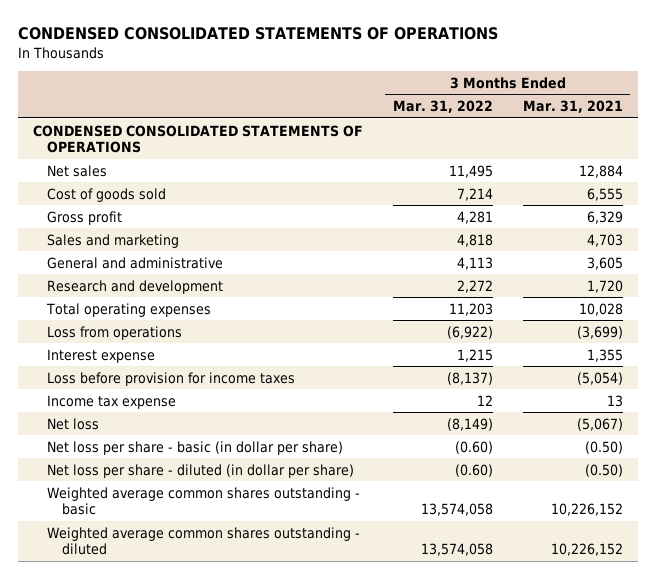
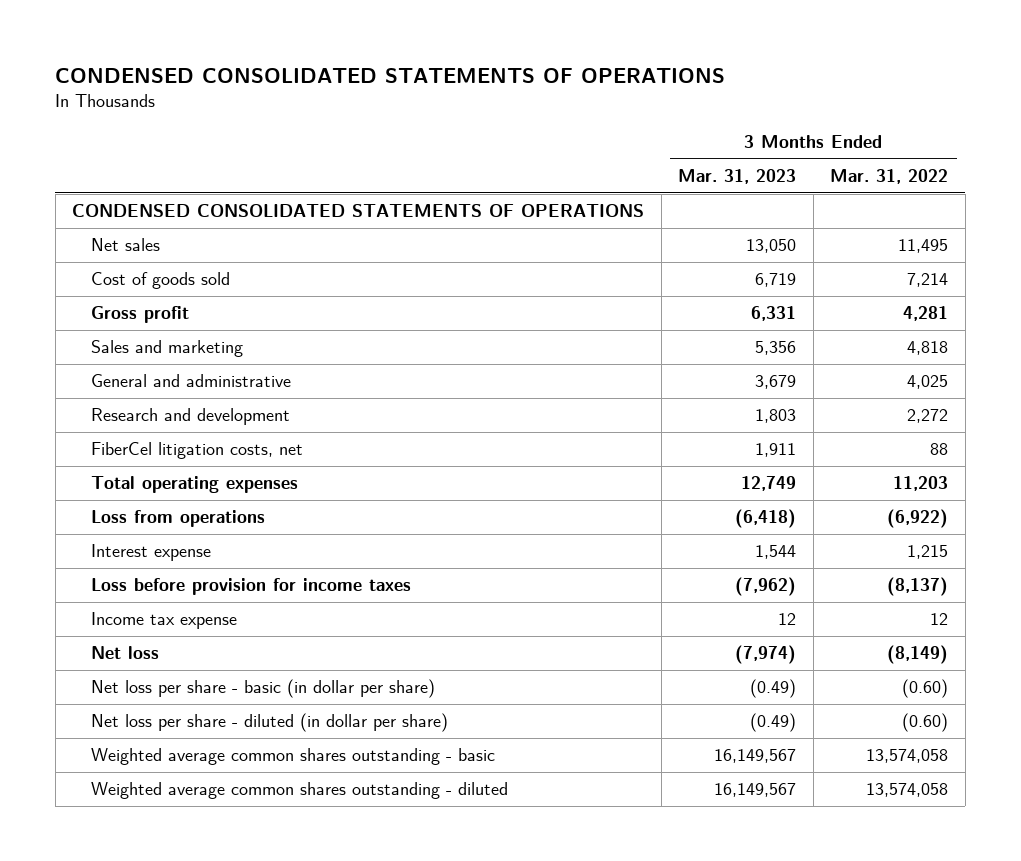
[522,100,623,114] Mar. 31, 2021 -> none
none -> [678,169,797,185] Mar. 31, 2023
[456,256,493,270] 4,113 -> [907,375,949,390] 4,025
none -> [91,442,304,460] FiberCel litigation costs, net

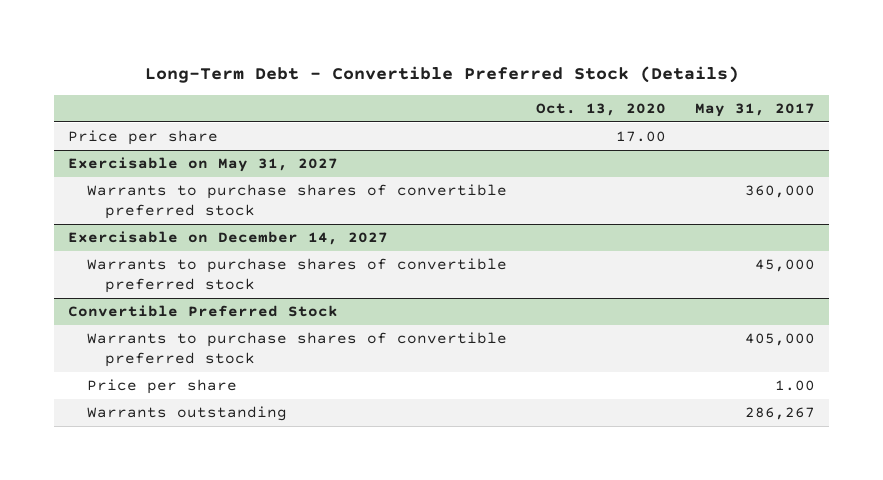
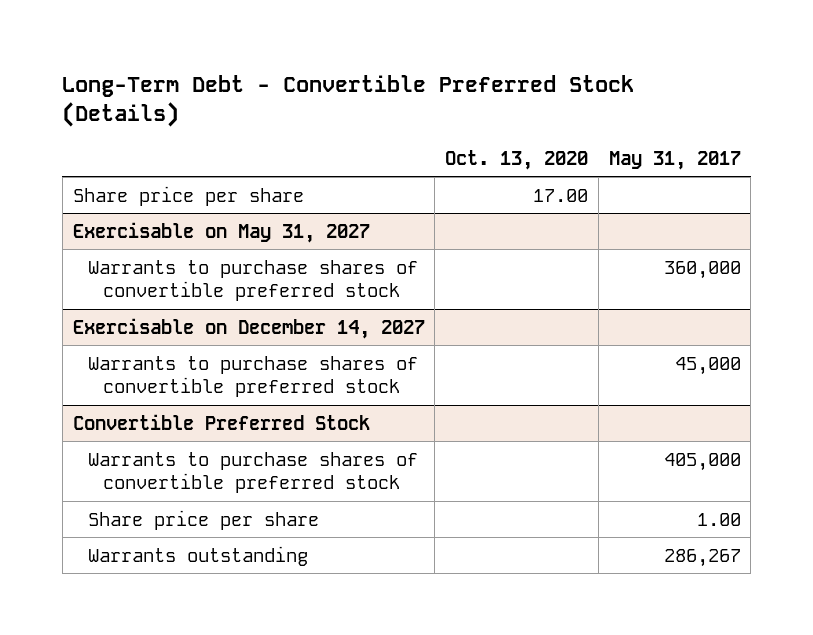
[68,130,219,146] Price per share -> [72,185,304,206] Share price per share
[86,379,237,395] Price per share -> [87,509,319,530] Share price per share

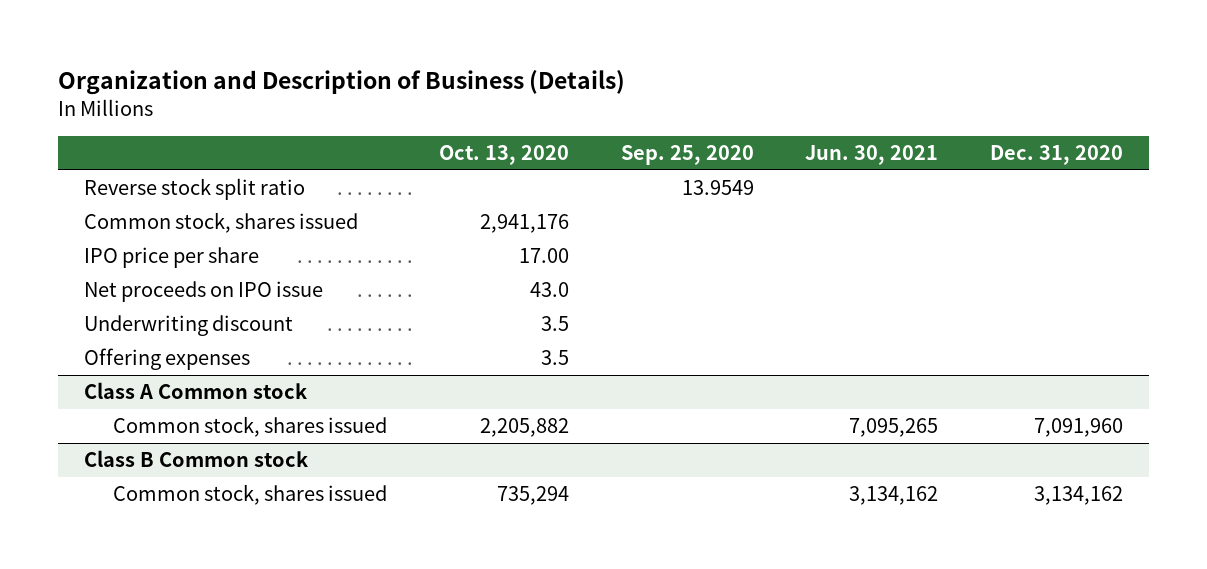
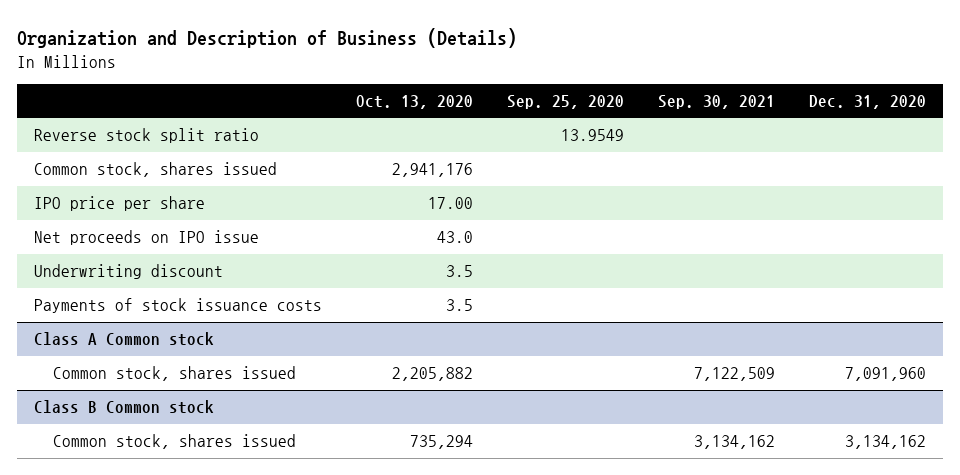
[805,145,939,166] Jun. 30, 2021 -> none
none -> [658,94,776,109] Sep. 30, 2021
[84,348,251,371] Offering expenses -> [34,298,323,314] Payments of stock issuance costs

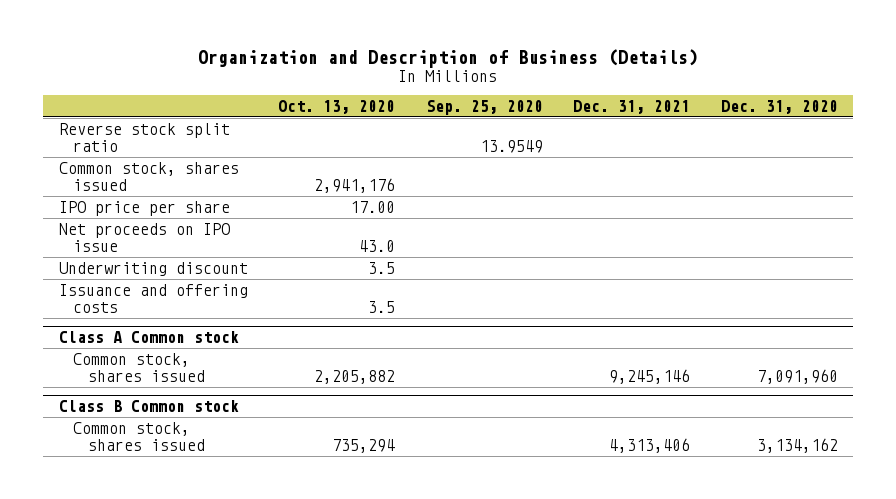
[658,94,776,109] Sep. 30, 2021 -> none
none -> [573,99,691,114] Dec. 31, 2021
[34,298,323,314] Payments of stock issuance costs -> [58,283,248,313] Issuance and offering costs

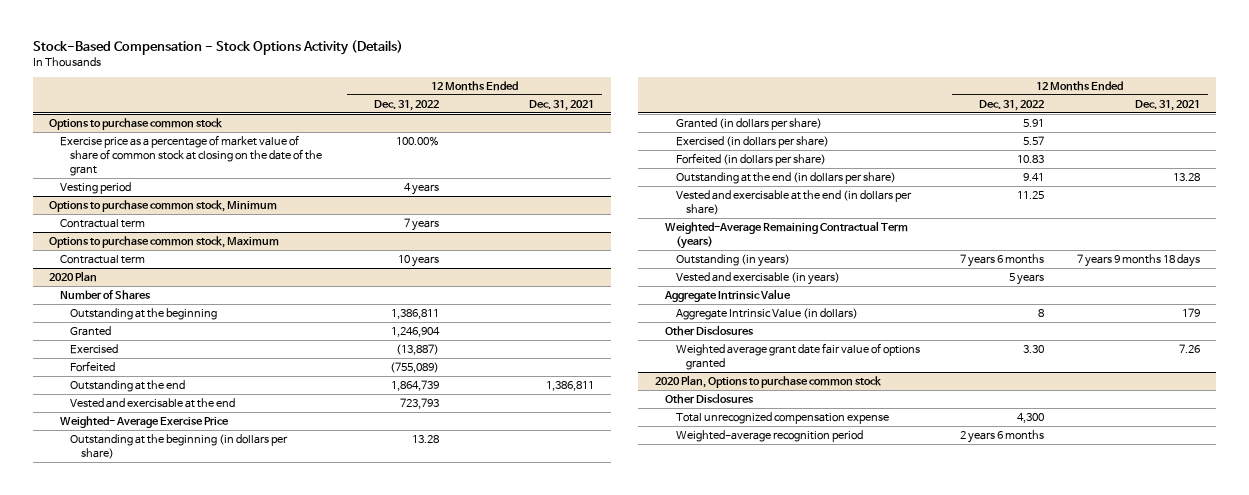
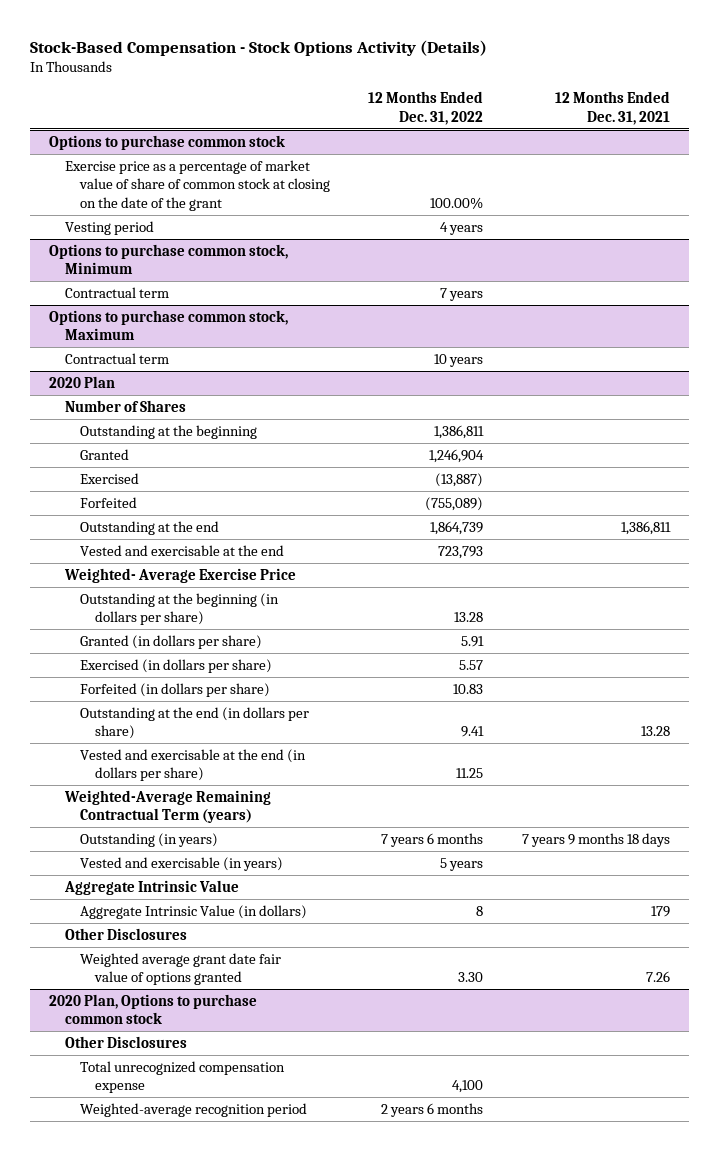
[1017,413,1045,424] 4,300 -> [452,1080,484,1094] 4,100

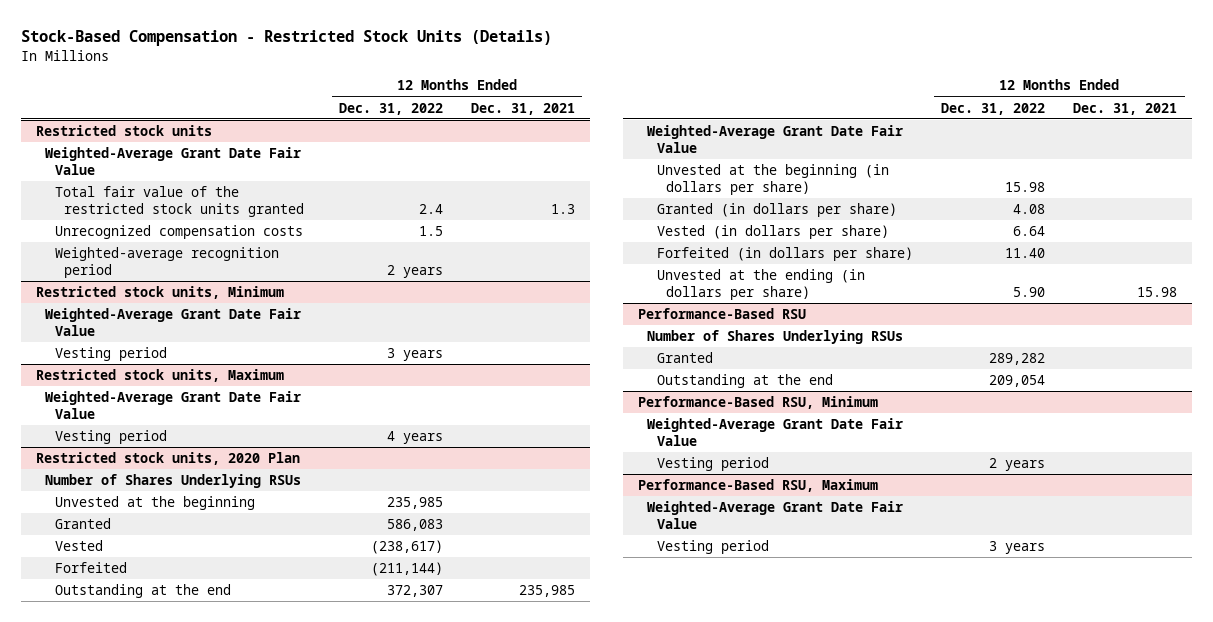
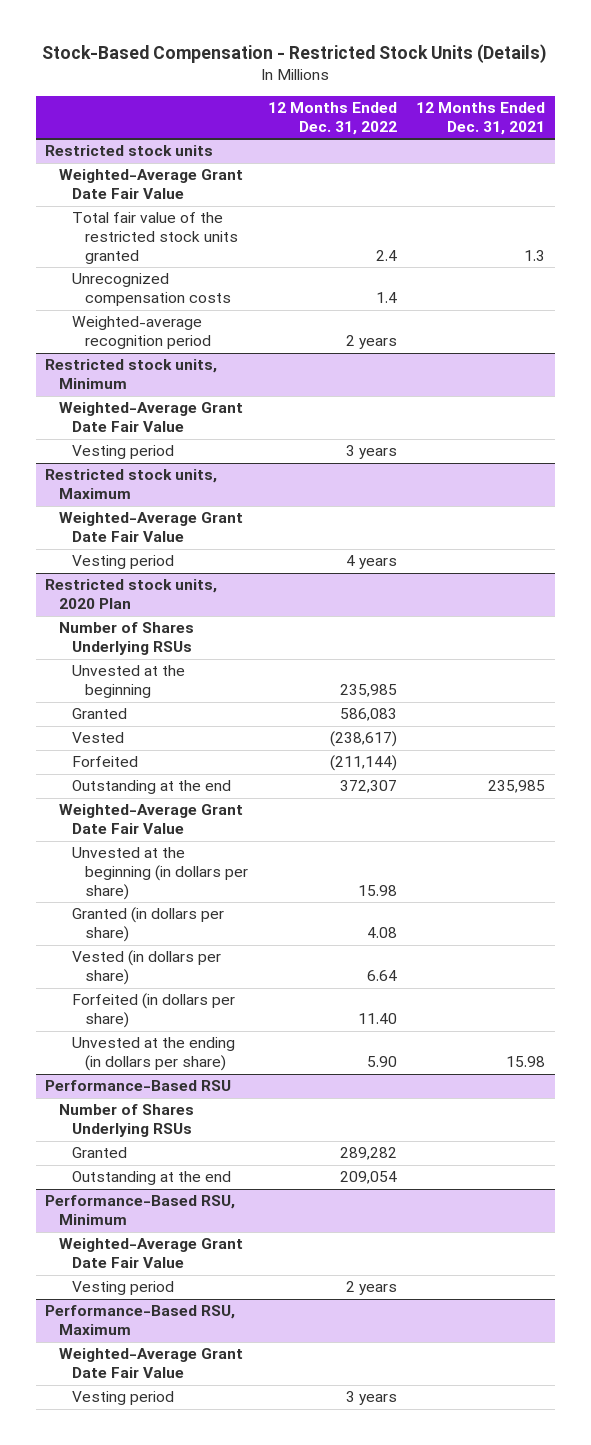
[419,225,444,236] 1.5 -> [375,292,397,304] 1.4

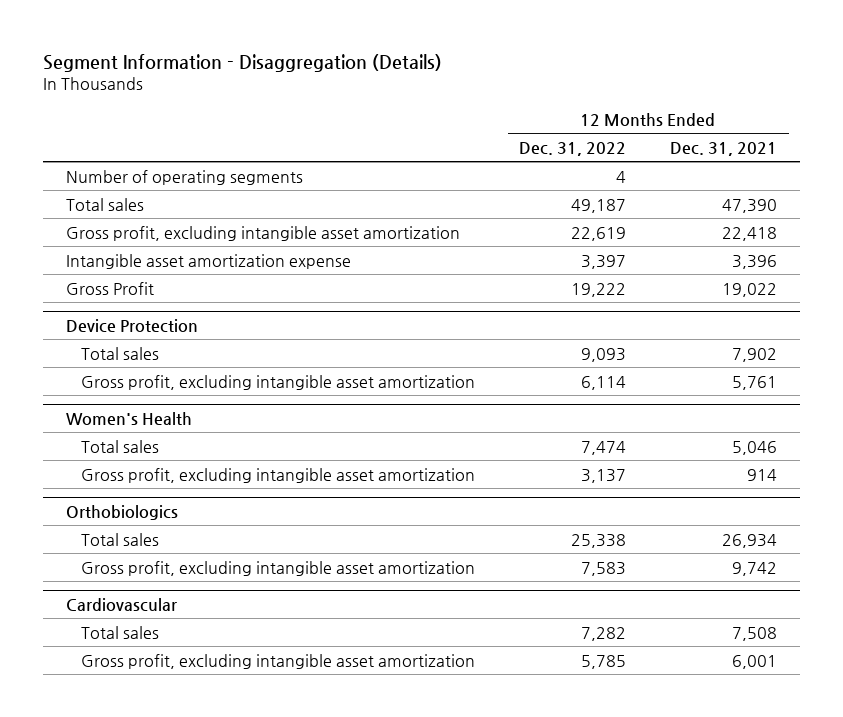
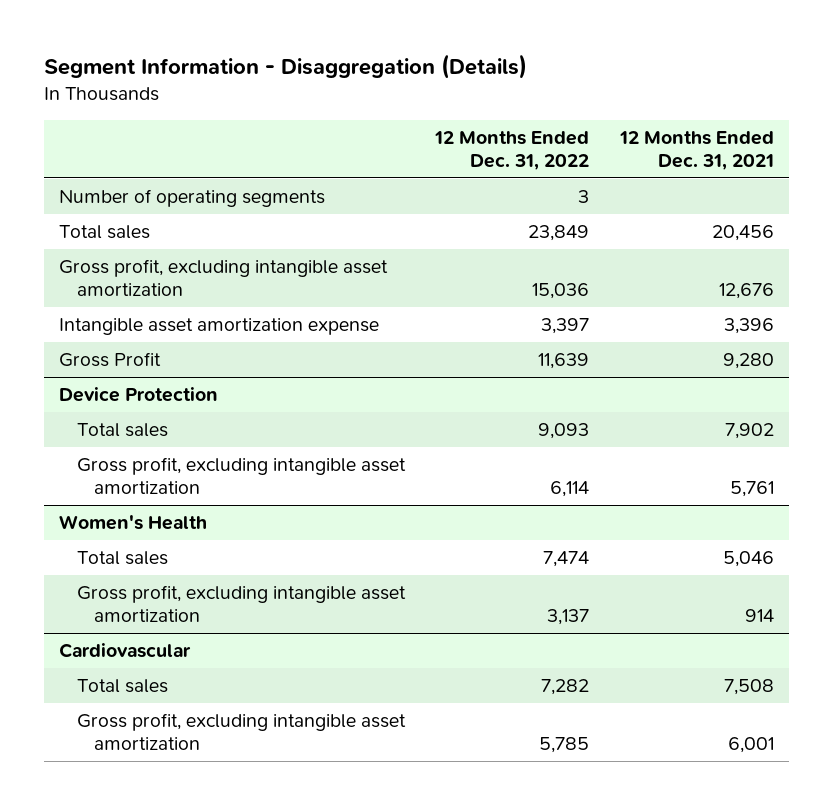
[616,170,627,183] 4 -> [578,190,590,204] 3
[571,198,627,213] 49,187 -> [528,225,590,242] 23,849
[722,198,778,213] 47,390 -> [712,225,775,242] 20,456
[571,226,627,241] 22,619 -> [532,283,590,300] 15,036
[722,226,778,241] 22,418 -> [719,283,775,300] 12,676
[571,282,627,297] 19,222 -> [538,353,590,370] 11,639
[722,282,778,297] 19,022 -> [723,353,775,370] 9,280
[65,504,178,520] Orthobiologics -> none
[81,532,160,546] Total sales -> none
[81,560,476,576] Gross profit, excluding intangible asset amortization -> none

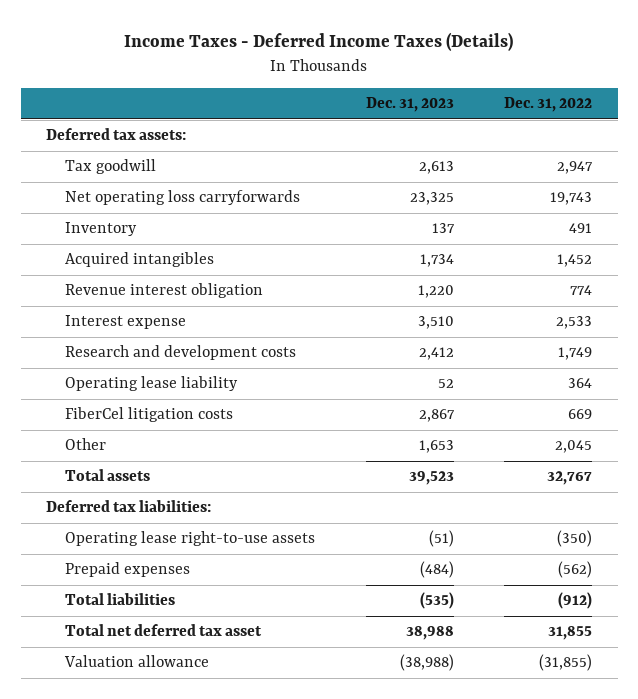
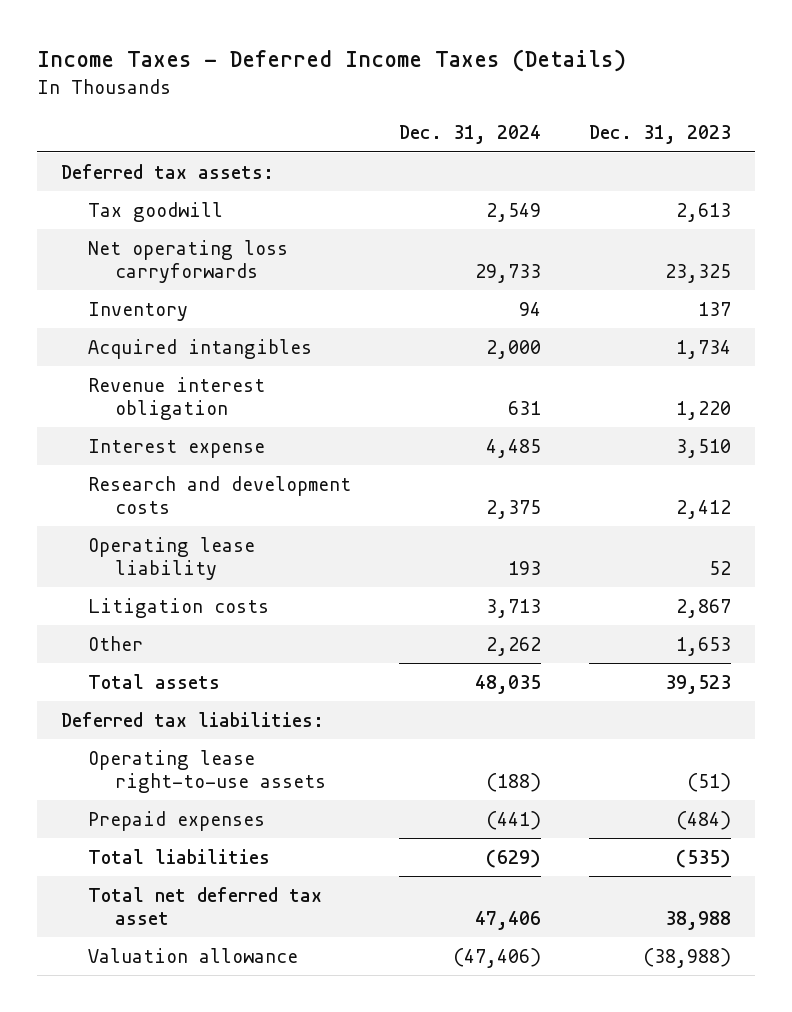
[504,97,593,113] Dec. 31, 2022 -> none
none -> [399,125,542,145] Dec. 31, 2024
[64,407,233,423] FiberCel litigation costs -> [87,597,269,618] Litigation costs

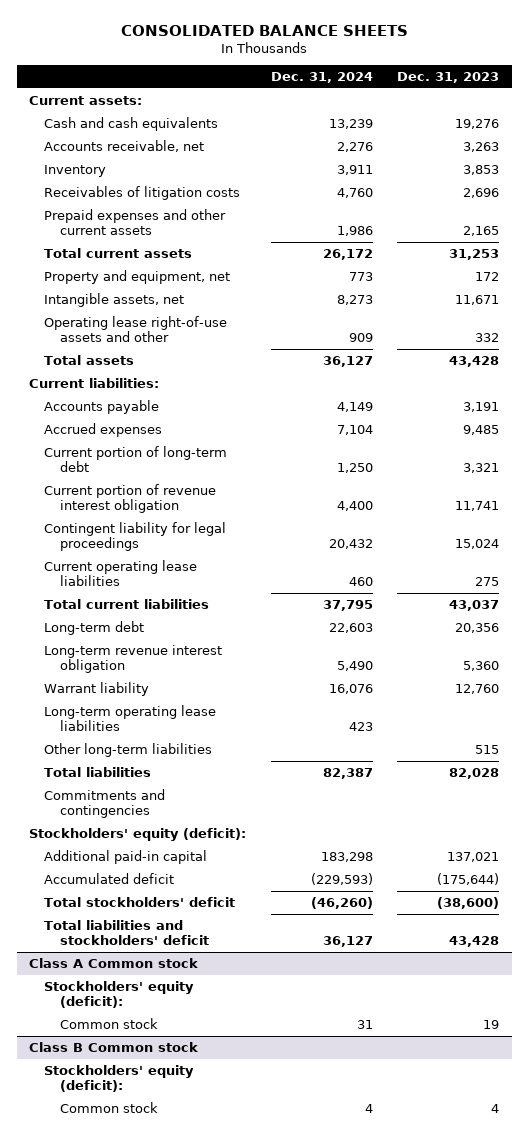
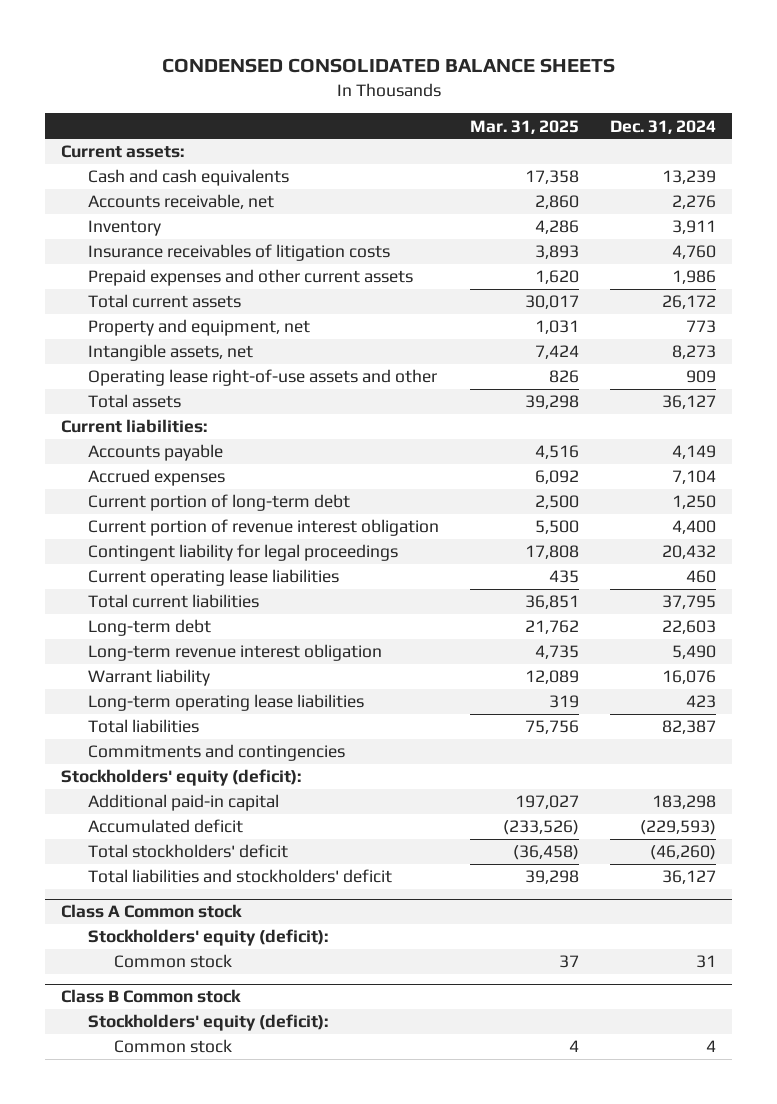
[121,25,409,37] CONSOLIDATED BALANCE SHEETS -> [161,58,615,74] CONDENSED CONSOLIDATED BALANCE SHEETS
[397,71,500,83] Dec. 31, 2023 -> none
none -> [469,119,579,134] Mar. 31, 2025
[44,185,241,200] Receivables of litigation costs -> [87,244,390,262] Insurance receivables of litigation costs
[44,742,213,757] Other long-term liabilities -> none

